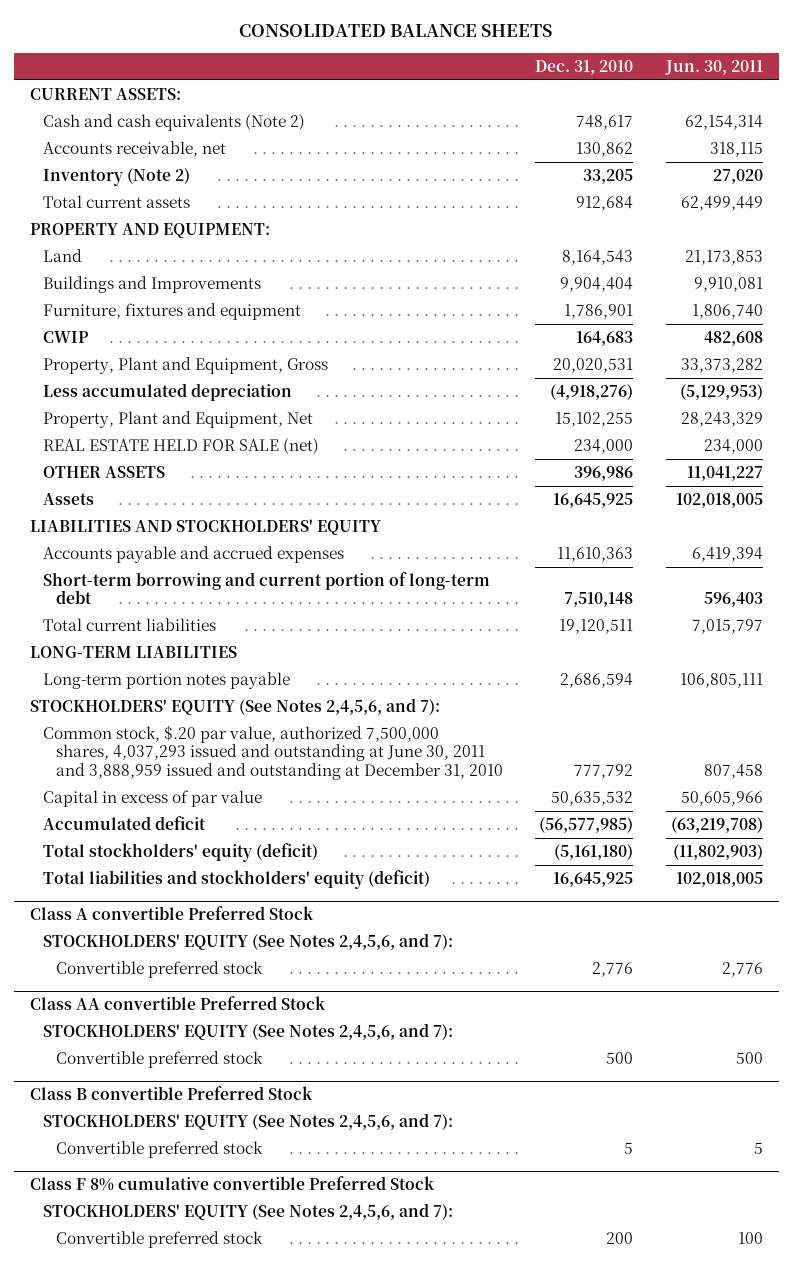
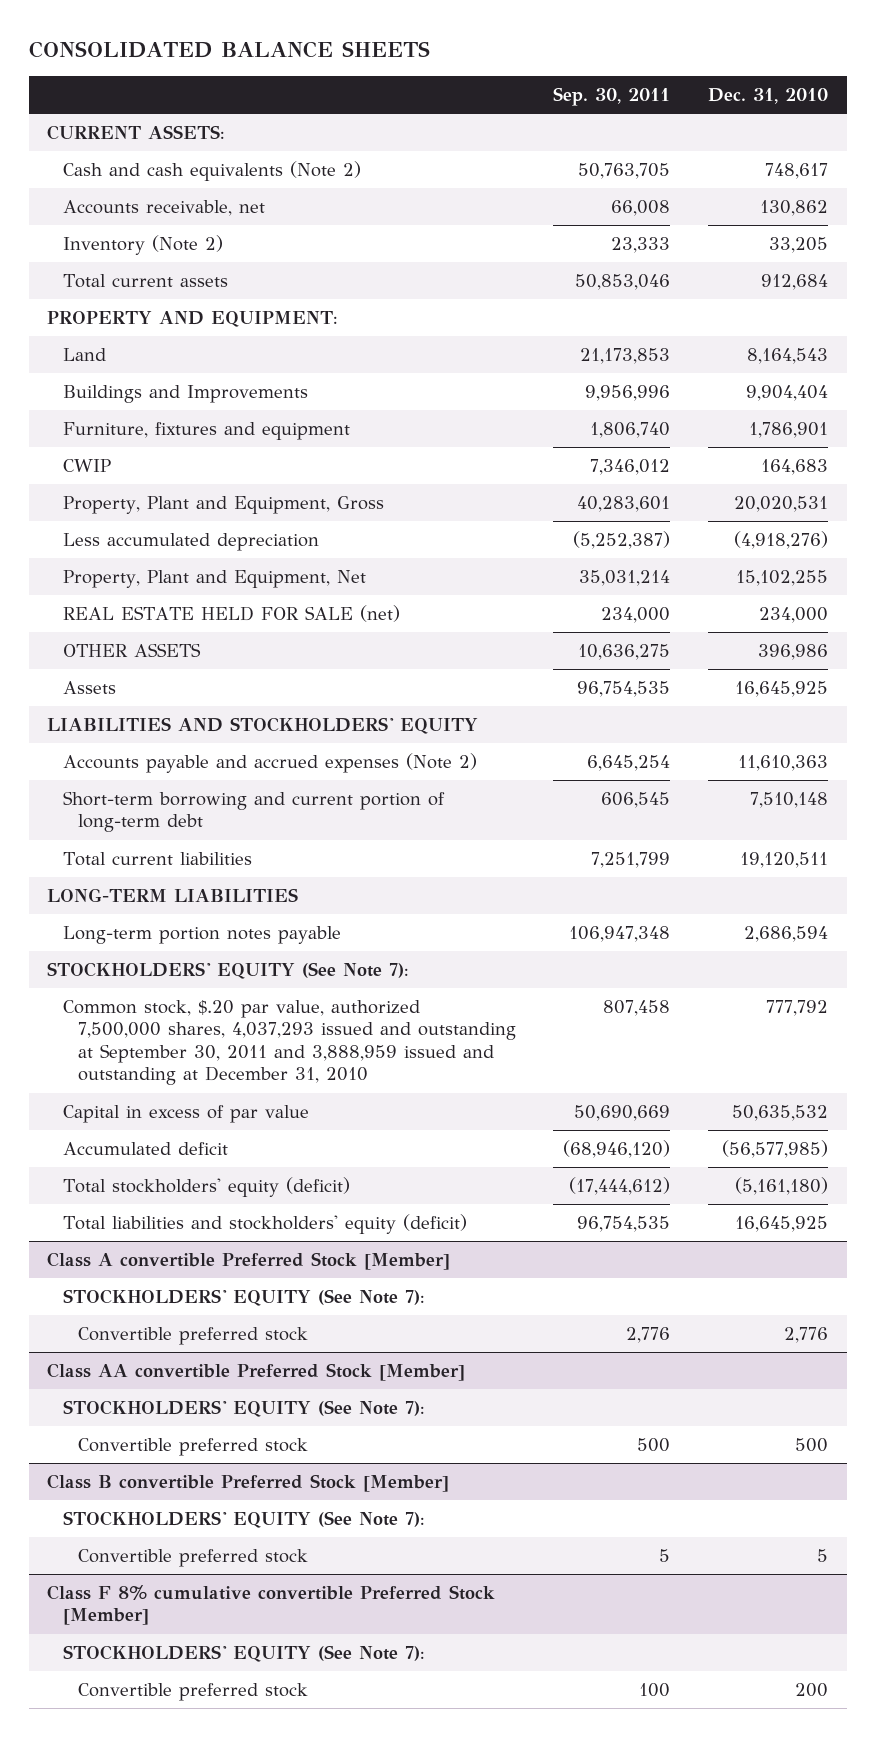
[664,59,763,75] Jun. 30, 2011 -> none
none -> [553,86,671,106] Sep. 30, 2011
[42,546,344,564] Accounts payable and accrued expenses -> [62,752,477,773] Accounts payable and accrued expenses (Note 2)
[29,698,440,716] STOCKHOLDERS' EQUITY (See Notes 2,4,5,6, and 7): -> [47,961,410,979] STOCKHOLDERS' EQUITY (See Note 7):
[42,725,503,780] Common stock, $.20 par value, authorized 7,500,000 shares, 4,037,293 issued and outstanding at June 30, 2011 and 3,888,959 issued and outstanding at December 31, 2010 -> [62,999,516,1086] Common stock, $.20 par value, authorized 7,500,000 shares, 4,037,293 issued and outstanding at September 30, 2011 and 3,888,959 issued and outstanding at December 31, 2010
[29,906,314,921] Class A convertible Preferred Stock -> [47,1251,451,1270] Class A convertible Preferred Stock [Member]
[42,933,453,951] STOCKHOLDERS' EQUITY (See Notes 2,4,5,6, and 7): -> [62,1288,425,1306] STOCKHOLDERS' EQUITY (See Note 7):
[29,996,326,1011] Class AA convertible Preferred Stock -> [47,1362,466,1381] Class AA convertible Preferred Stock [Member]
[42,1023,453,1041] STOCKHOLDERS' EQUITY (See Notes 2,4,5,6, and 7): -> [62,1399,425,1417] STOCKHOLDERS' EQUITY (See Note 7):
[29,1086,313,1101] Class B convertible Preferred Stock -> [47,1473,450,1492] Class B convertible Preferred Stock [Member]
[42,1113,453,1131] STOCKHOLDERS' EQUITY (See Notes 2,4,5,6, and 7): -> [62,1510,425,1528] STOCKHOLDERS' EQUITY (See Note 7):
[29,1176,435,1192] Class F 8% cumulative convertible Preferred Stock -> [47,1584,496,1626] Class F 8% cumulative convertible Preferred Stock [Member]
[42,1203,453,1221] STOCKHOLDERS' EQUITY (See Notes 2,4,5,6, and 7): -> [62,1644,425,1662] STOCKHOLDERS' EQUITY (See Note 7):

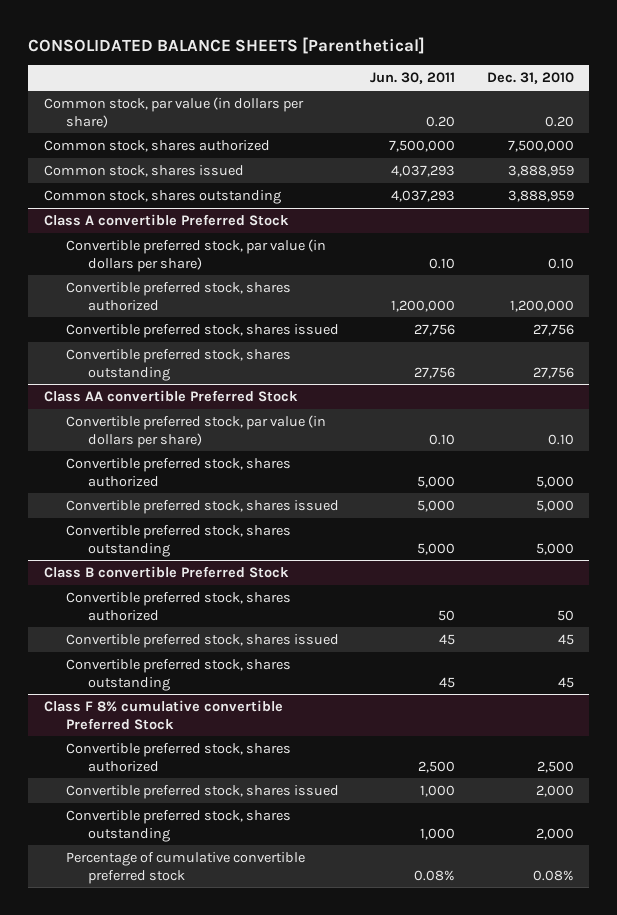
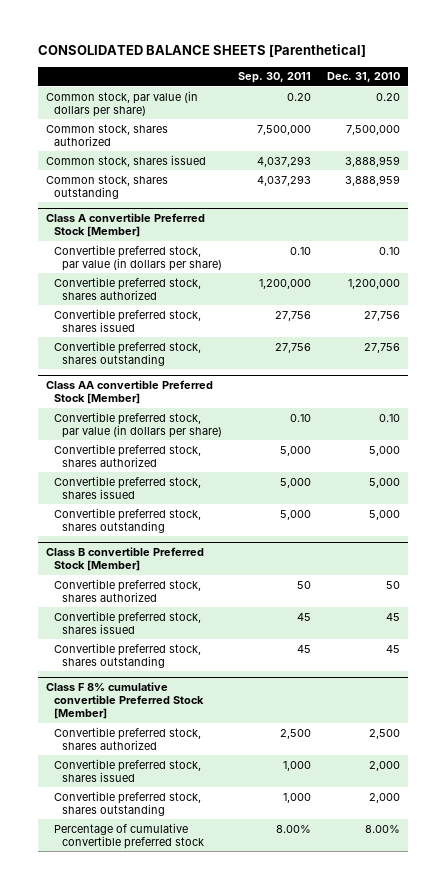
[370,72,456,85] Jun. 30, 2011 -> none
none -> [237,72,311,84] Sep. 30, 2011
[43,213,289,226] Class A convertible Preferred Stock -> [45,213,205,238] Class A convertible Preferred Stock [Member]
[43,389,298,402] Class AA convertible Preferred Stock -> [45,380,213,405] Class AA convertible Preferred Stock [Member]
[43,565,289,578] Class B convertible Preferred Stock -> [45,547,204,572] Class B convertible Preferred Stock [Member]
[43,699,283,730] Class F 8% cumulative convertible Preferred Stock -> [45,682,205,720] Class F 8% cumulative convertible Preferred Stock [Member]
[532,869,574,881] 0.08% -> [364,824,400,833] 8.00%

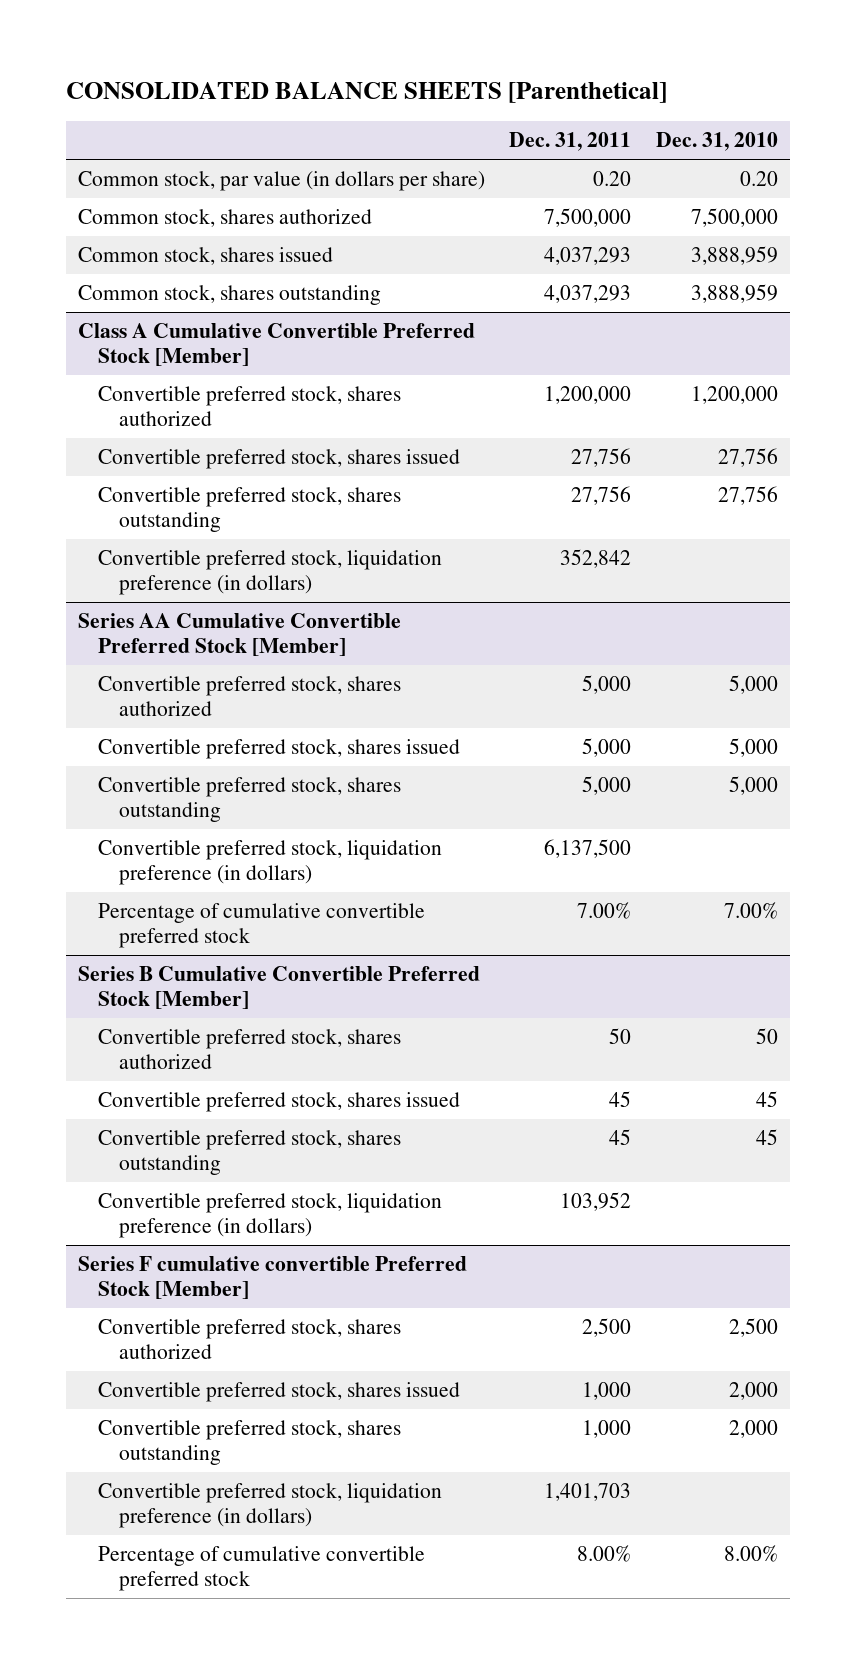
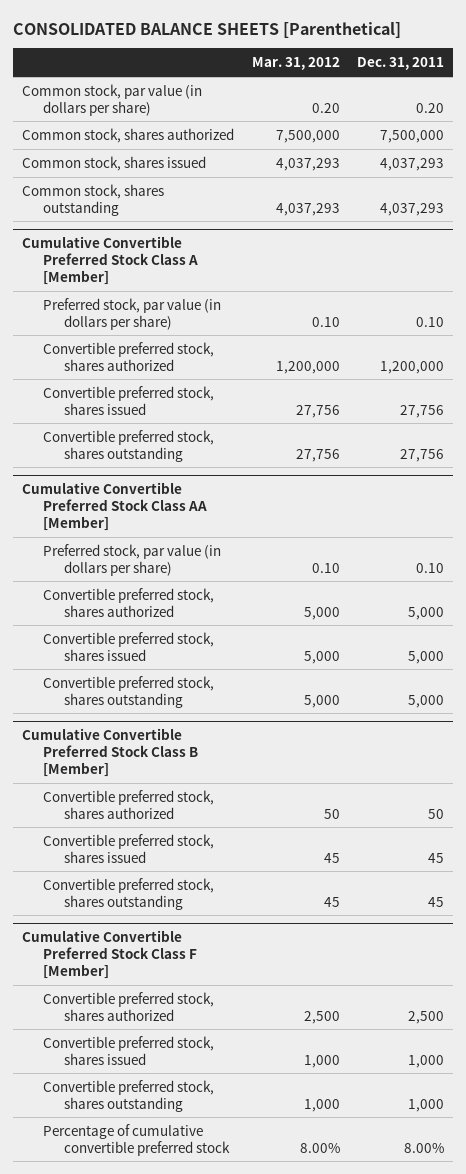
[655,132,778,152] Dec. 31, 2010 -> none
none -> [251,57,340,71] Mar. 31, 2012
[78,323,476,367] Class A Cumulative Convertible Preferred Stock [Member] -> [22,236,198,285] Cumulative Convertible Preferred Stock Class A [Member]
none -> [42,297,221,330] Preferred stock, par value (in dollars per share)
[98,550,443,596] Convertible preferred stock, liquidation preference (in dollars) -> none
[78,613,402,657] Series AA Cumulative Convertible Preferred Stock [Member] -> [22,482,207,531] Cumulative Convertible Preferred Stock Class AA [Member]
none -> [42,543,221,576] Preferred stock, par value (in dollars per share)
[98,840,443,886] Convertible preferred stock, liquidation preference (in dollars) -> none
[98,903,426,949] Percentage of cumulative convertible preferred stock -> none
[78,966,481,1010] Series B Cumulative Convertible Preferred Stock [Member] -> [22,728,198,777] Cumulative Convertible Preferred Stock Class B [Member]
[98,1193,443,1239] Convertible preferred stock, liquidation preference (in dollars) -> none
[78,1256,468,1300] Series F cumulative convertible Preferred Stock [Member] -> [22,930,197,979] Cumulative Convertible Preferred Stock Class F [Member]
[98,1483,443,1529] Convertible preferred stock, liquidation preference (in dollars) -> none

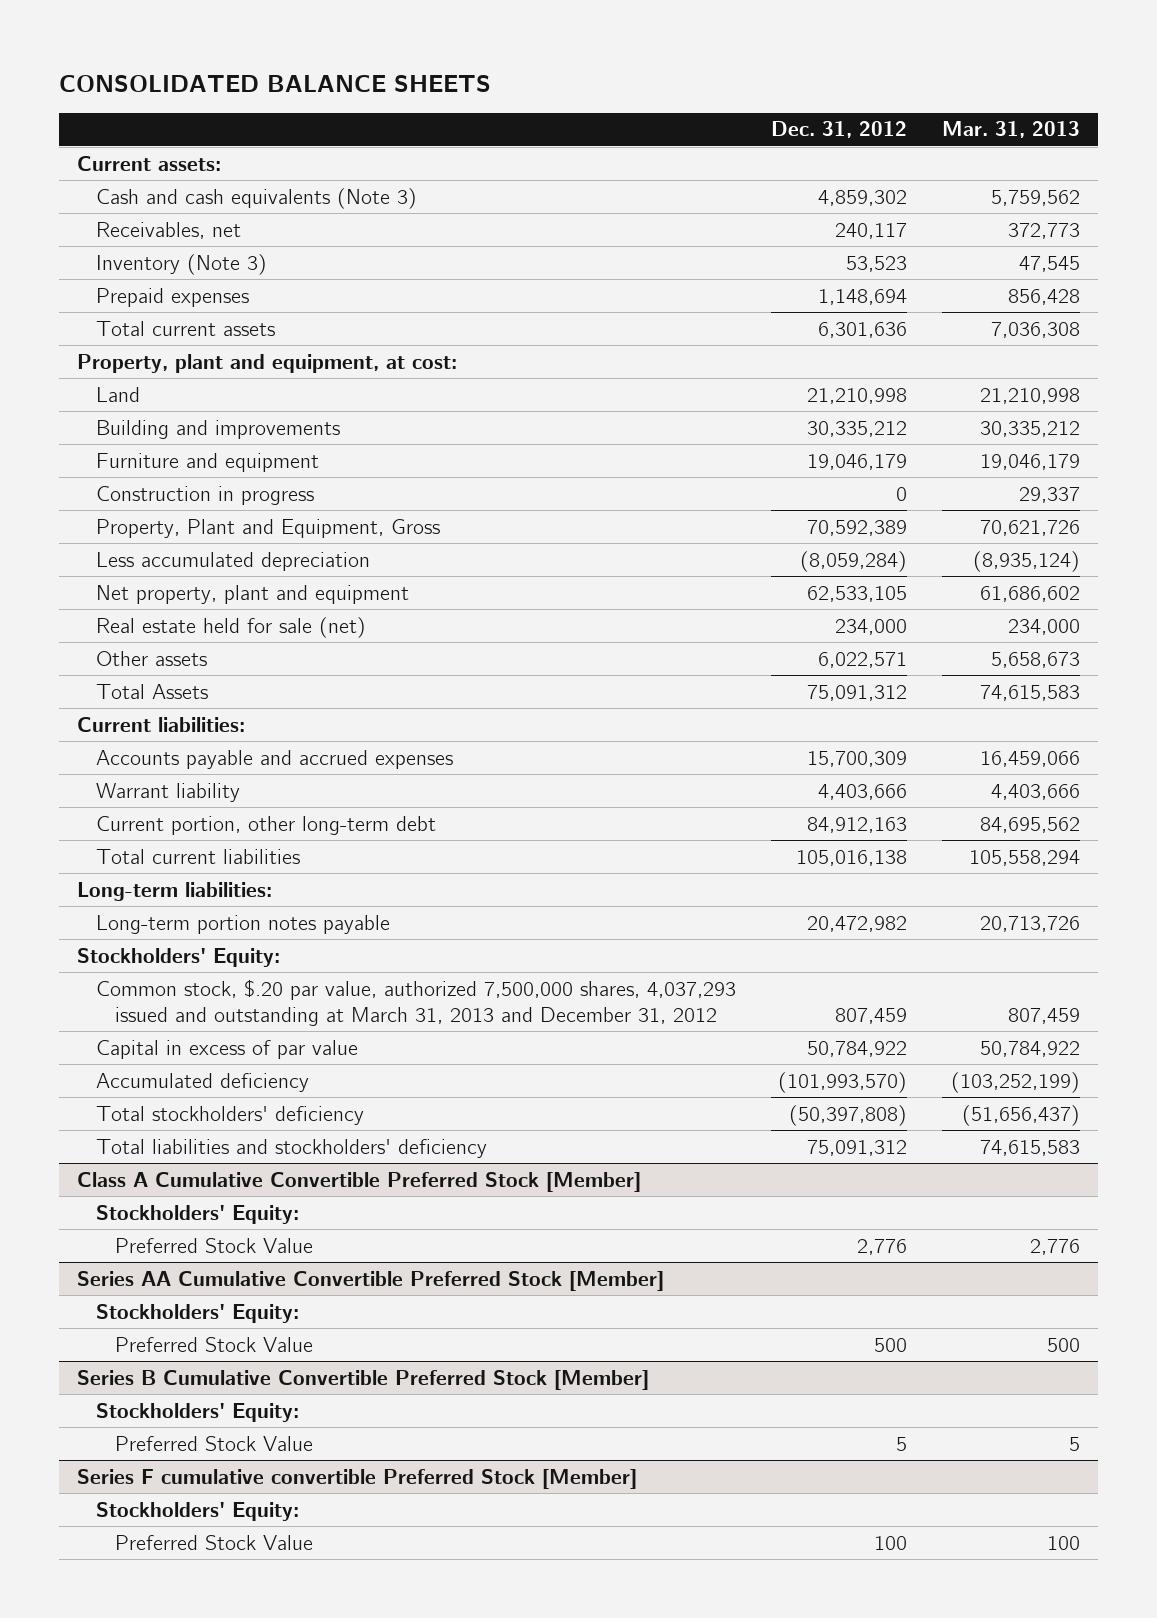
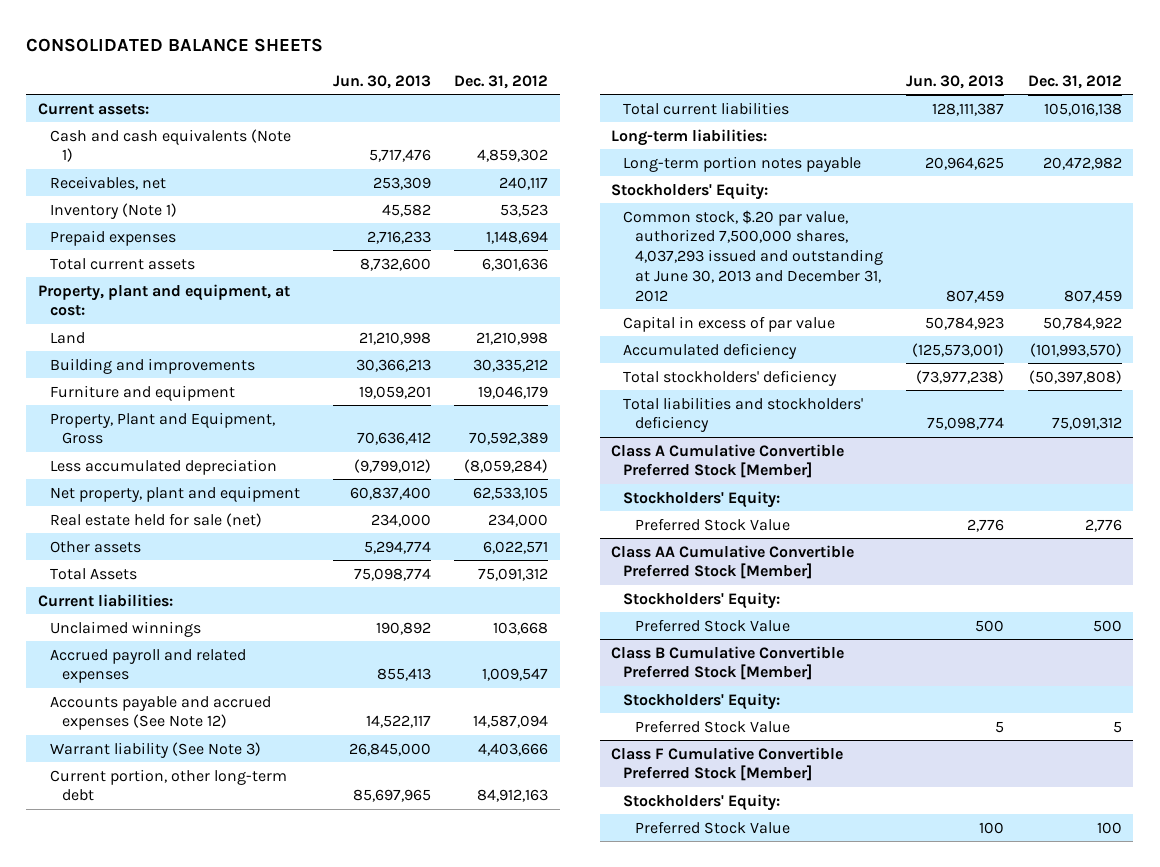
[942,121,1081,139] Mar. 31, 2013 -> none
none -> [333,74,432,89] Jun. 30, 2013
[95,187,417,209] Cash and cash equivalents (Note 3) -> [49,128,291,163] Cash and cash equivalents (Note 1)
[95,253,267,275] Inventory (Note 3) -> [49,202,177,219] Inventory (Note 1)
[95,485,314,505] Construction in progress -> none
none -> [49,620,201,637] Unclaimed winnings
none -> [49,648,246,684] Accrued payroll and related expenses
[95,749,453,769] Accounts payable and accrued expenses -> [49,695,271,731] Accounts payable and accrued expenses (See Note 12)
[806,750,907,767] 15,700,309 -> [473,715,549,729] 14,587,094
[95,782,240,802] Warrant liability -> [49,741,261,758] Warrant liability (See Note 3)
[95,978,736,1026] Common stock, $.20 par value, authorized 7,500,000 shares, 4,037,293 issued and outstanding at March 31, 2013 and December 31, 2012 -> [623,209,884,302] Common stock, $.20 par value, authorized 7,500,000 shares, 4,037,293 issued and outstanding at June 30, 2013 and December 31, 2012
[76,1270,664,1291] Series AA Cumulative Convertible Preferred Stock [Member] -> [611,544,855,580] Class AA Cumulative Convertible Preferred Stock [Member]
[76,1369,649,1390] Series B Cumulative Convertible Preferred Stock [Member] -> [611,645,845,681] Class B Cumulative Convertible Preferred Stock [Member]
[76,1468,637,1489] Series F cumulative convertible Preferred Stock [Member] -> [611,746,844,782] Class F Cumulative Convertible Preferred Stock [Member]

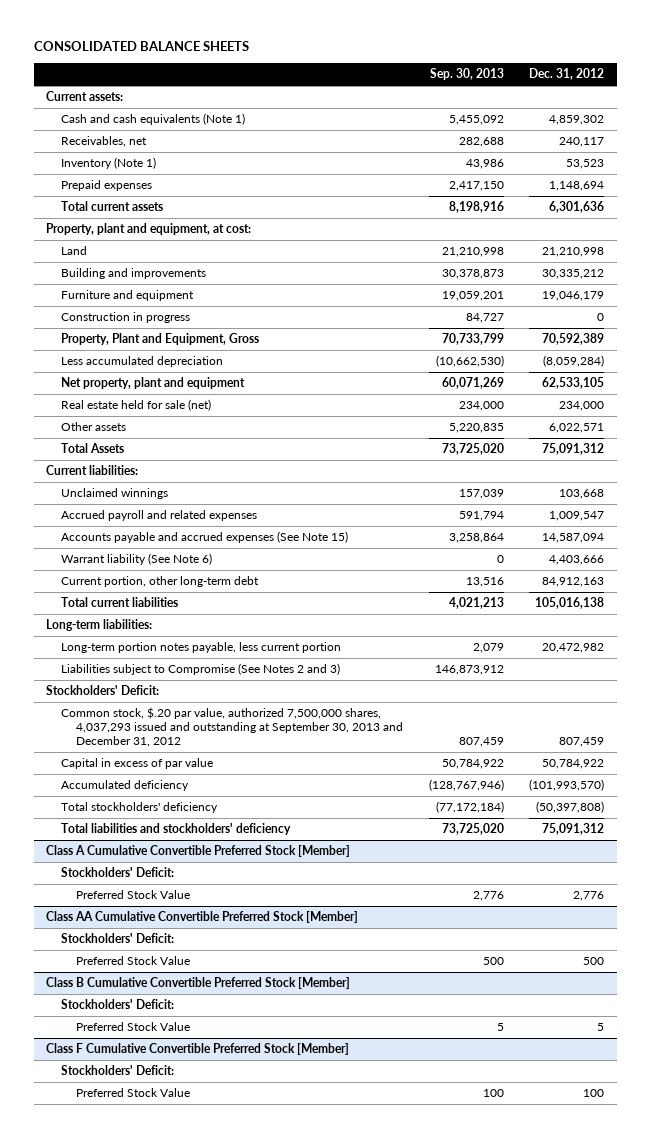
[333,74,432,89] Jun. 30, 2013 -> none
none -> [429,68,504,81] Sep. 30, 2013
none -> [61,312,191,324] Construction in progress
[49,695,271,731] Accounts payable and accrued expenses (See Note 12) -> [61,531,349,544] Accounts payable and accrued expenses (See Note 15)
[49,741,261,758] Warrant liability (See Note 3) -> [61,553,213,566] Warrant liability (See Note 6)
[623,155,862,172] Long-term portion notes payable -> [61,642,342,654] Long-term portion notes payable, less current portion
none -> [61,663,341,676] Liabilities subject to Compromise (See Notes 2 and 3)
[611,182,769,200] Stockholders' Equity: -> [46,685,160,696] Stockholders' Deficit:
[623,209,884,302] Common stock, $.20 par value, authorized 7,500,000 shares, 4,037,293 issued and outstanding at June 30, 2013 and December 31, 2012 -> [61,707,404,748] Common stock, $.20 par value, authorized 7,500,000 shares, 4,037,293 issued and outstanding at September 30, 2013 and December 31, 2012
[623,490,781,508] Stockholders' Equity: -> [61,867,175,878] Stockholders' Deficit:
[623,591,781,609] Stockholders' Equity: -> [61,933,175,944] Stockholders' Deficit:
[623,692,781,710] Stockholders' Equity: -> [61,999,175,1010] Stockholders' Deficit:
[623,793,781,811] Stockholders' Equity: -> [61,1065,175,1076] Stockholders' Deficit:

